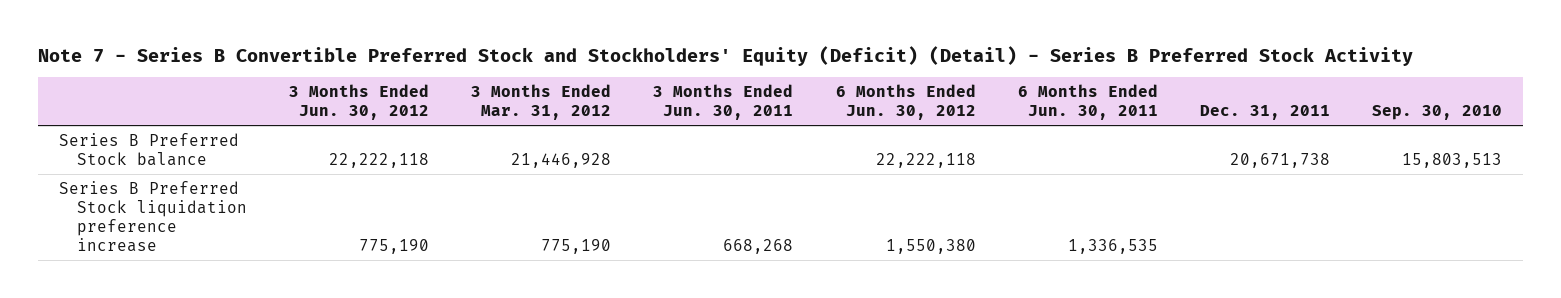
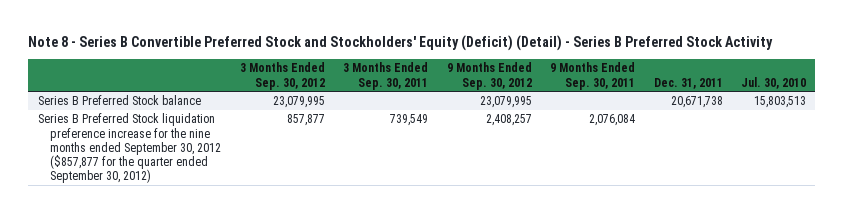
[37,45,1413,66] Note 7 - Series B Convertible Preferred Stock and Stockholders' Equity (Deficit) (Detail) - Series B Preferred Stock Activity -> [28,34,774,51] Note 8 - Series B Convertible Preferred Stock and Stockholders' Equity (Deficit) (Detail) - Series B Preferred Stock Activity
[289,84,430,121] 3 Months Ended Jun. 30, 2012 -> none
[471,84,612,121] 3 Months Ended Mar. 31, 2012 -> none
[653,84,794,121] 3 Months Ended Jun. 30, 2011 -> none
[835,84,976,121] 6 Months Ended Jun. 30, 2012 -> none
[1017,84,1158,121] 6 Months Ended Jun. 30, 2011 -> none
[1372,105,1503,121] Sep. 30, 2010 -> none
none -> [239,62,325,90] 3 Months Ended Sep. 30, 2012
none -> [343,62,429,90] 3 Months Ended Sep. 30, 2011
none -> [446,62,532,90] 9 Months Ended Sep. 30, 2012
none -> [550,62,636,90] 9 Months Ended Sep. 30, 2011
none -> [741,76,807,89] Jul. 30, 2010
[58,180,247,253] Series B Preferred Stock liquidation preference increase -> [37,113,222,184] Series B Preferred Stock liquidation preference increase for the nine months ended September 30, 2012 ($857,877 for the quarter ended September 30, 2012)

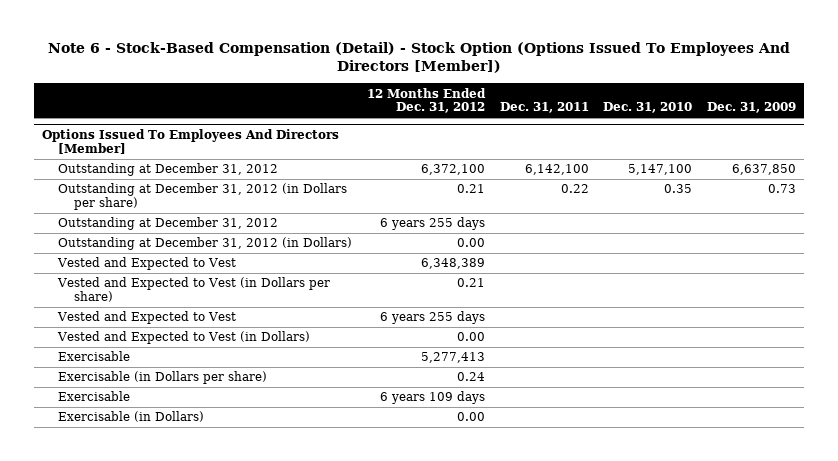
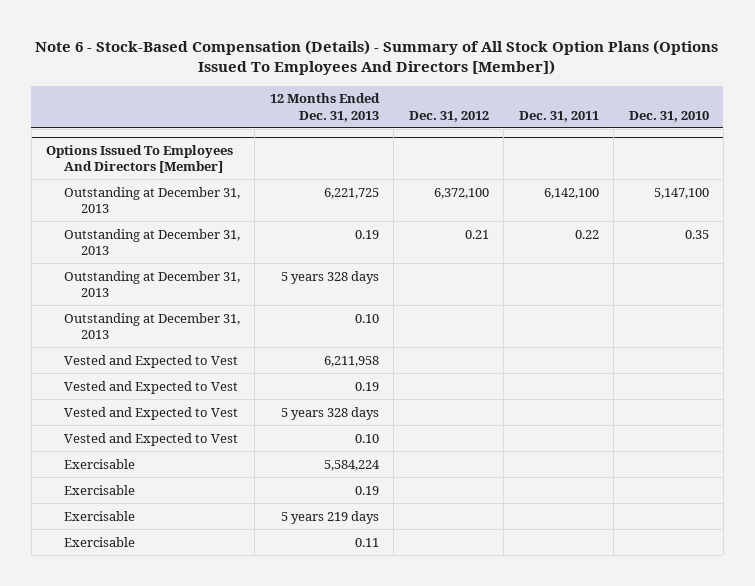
[47,41,790,74] Note 6 - Stock-Based Compensation (Detail) - Stock Option (Options Issued To Employees And Directors [Member]) -> [35,39,719,76] Note 6 - Stock-Based Compensation (Details) - Summary of All Stock Option Plans (Options Issued To Employees And Directors [Member])
[366,87,486,114] 12 Months Ended Dec. 31, 2012 -> none
[707,102,797,114] Dec. 31, 2009 -> none
none -> [269,93,380,122] 12 Months Ended Dec. 31, 2013
none -> [408,110,489,122] Dec. 31, 2012
[57,163,278,177] Outstanding at December 31, 2012 -> [63,186,240,214] Outstanding at December 31, 2013
[57,183,347,211] Outstanding at December 31, 2012 (in Dollars per share) -> [63,228,240,256] Outstanding at December 31, 2013
[57,217,278,231] Outstanding at December 31, 2012 -> [63,270,240,298] Outstanding at December 31, 2013
[57,237,352,251] Outstanding at December 31, 2012 (in Dollars) -> [63,312,240,340] Outstanding at December 31, 2013
[56,277,330,303] Vested and Expected to Vest (in Dollars per share) -> none
none -> [63,406,238,420] Vested and Expected to Vest
[56,331,310,345] Vested and Expected to Vest (in Dollars) -> [63,432,238,446] Vested and Expected to Vest
[57,371,267,385] Exercisable (in Dollars per share) -> none
none -> [63,510,135,521] Exercisable
[57,411,204,423] Exercisable (in Dollars) -> [63,536,135,547] Exercisable

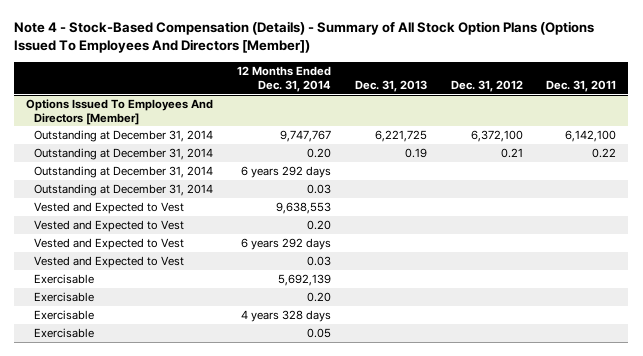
[35,39,719,76] Note 6 - Stock-Based Compensation (Details) - Summary of All Stock Option Plans (Options Issued To Employees And Directors [Member]) -> [14,21,595,54] Note 4 - Stock-Based Compensation (Details) - Summary of All Stock Option Plans (Options Issued To Employees And Directors [Member])
[269,93,380,122] 12 Months Ended Dec. 31, 2013 -> none
[628,110,709,122] Dec. 31, 2010 -> none
none -> [237,66,332,92] 12 Months Ended Dec. 31, 2014
none -> [354,79,427,92] Dec. 31, 2013
[63,186,240,214] Outstanding at December 31, 2013 -> [34,130,214,143] Outstanding at December 31, 2014
[63,228,240,256] Outstanding at December 31, 2013 -> [34,148,214,161] Outstanding at December 31, 2014
[63,270,240,298] Outstanding at December 31, 2013 -> [34,166,214,179] Outstanding at December 31, 2014
[63,312,240,340] Outstanding at December 31, 2013 -> [34,184,214,197] Outstanding at December 31, 2014

